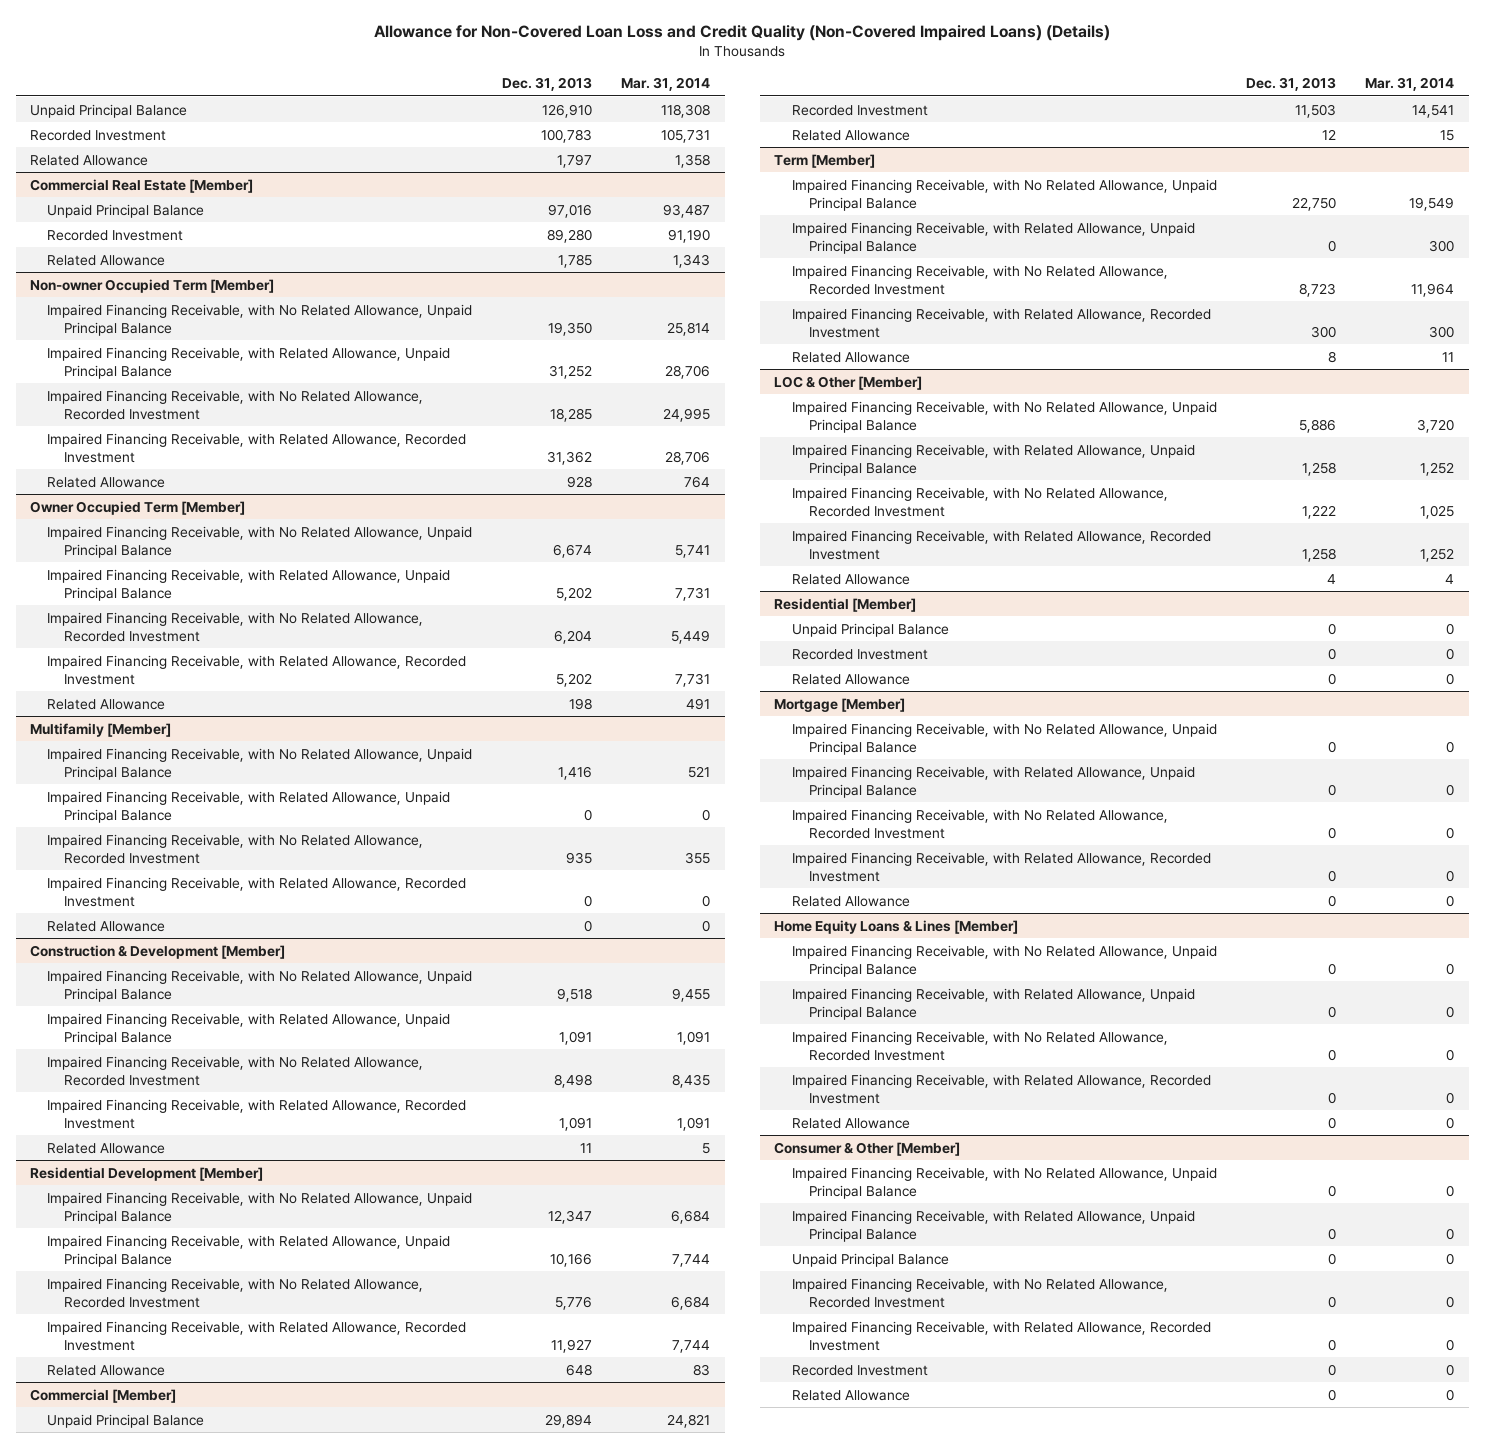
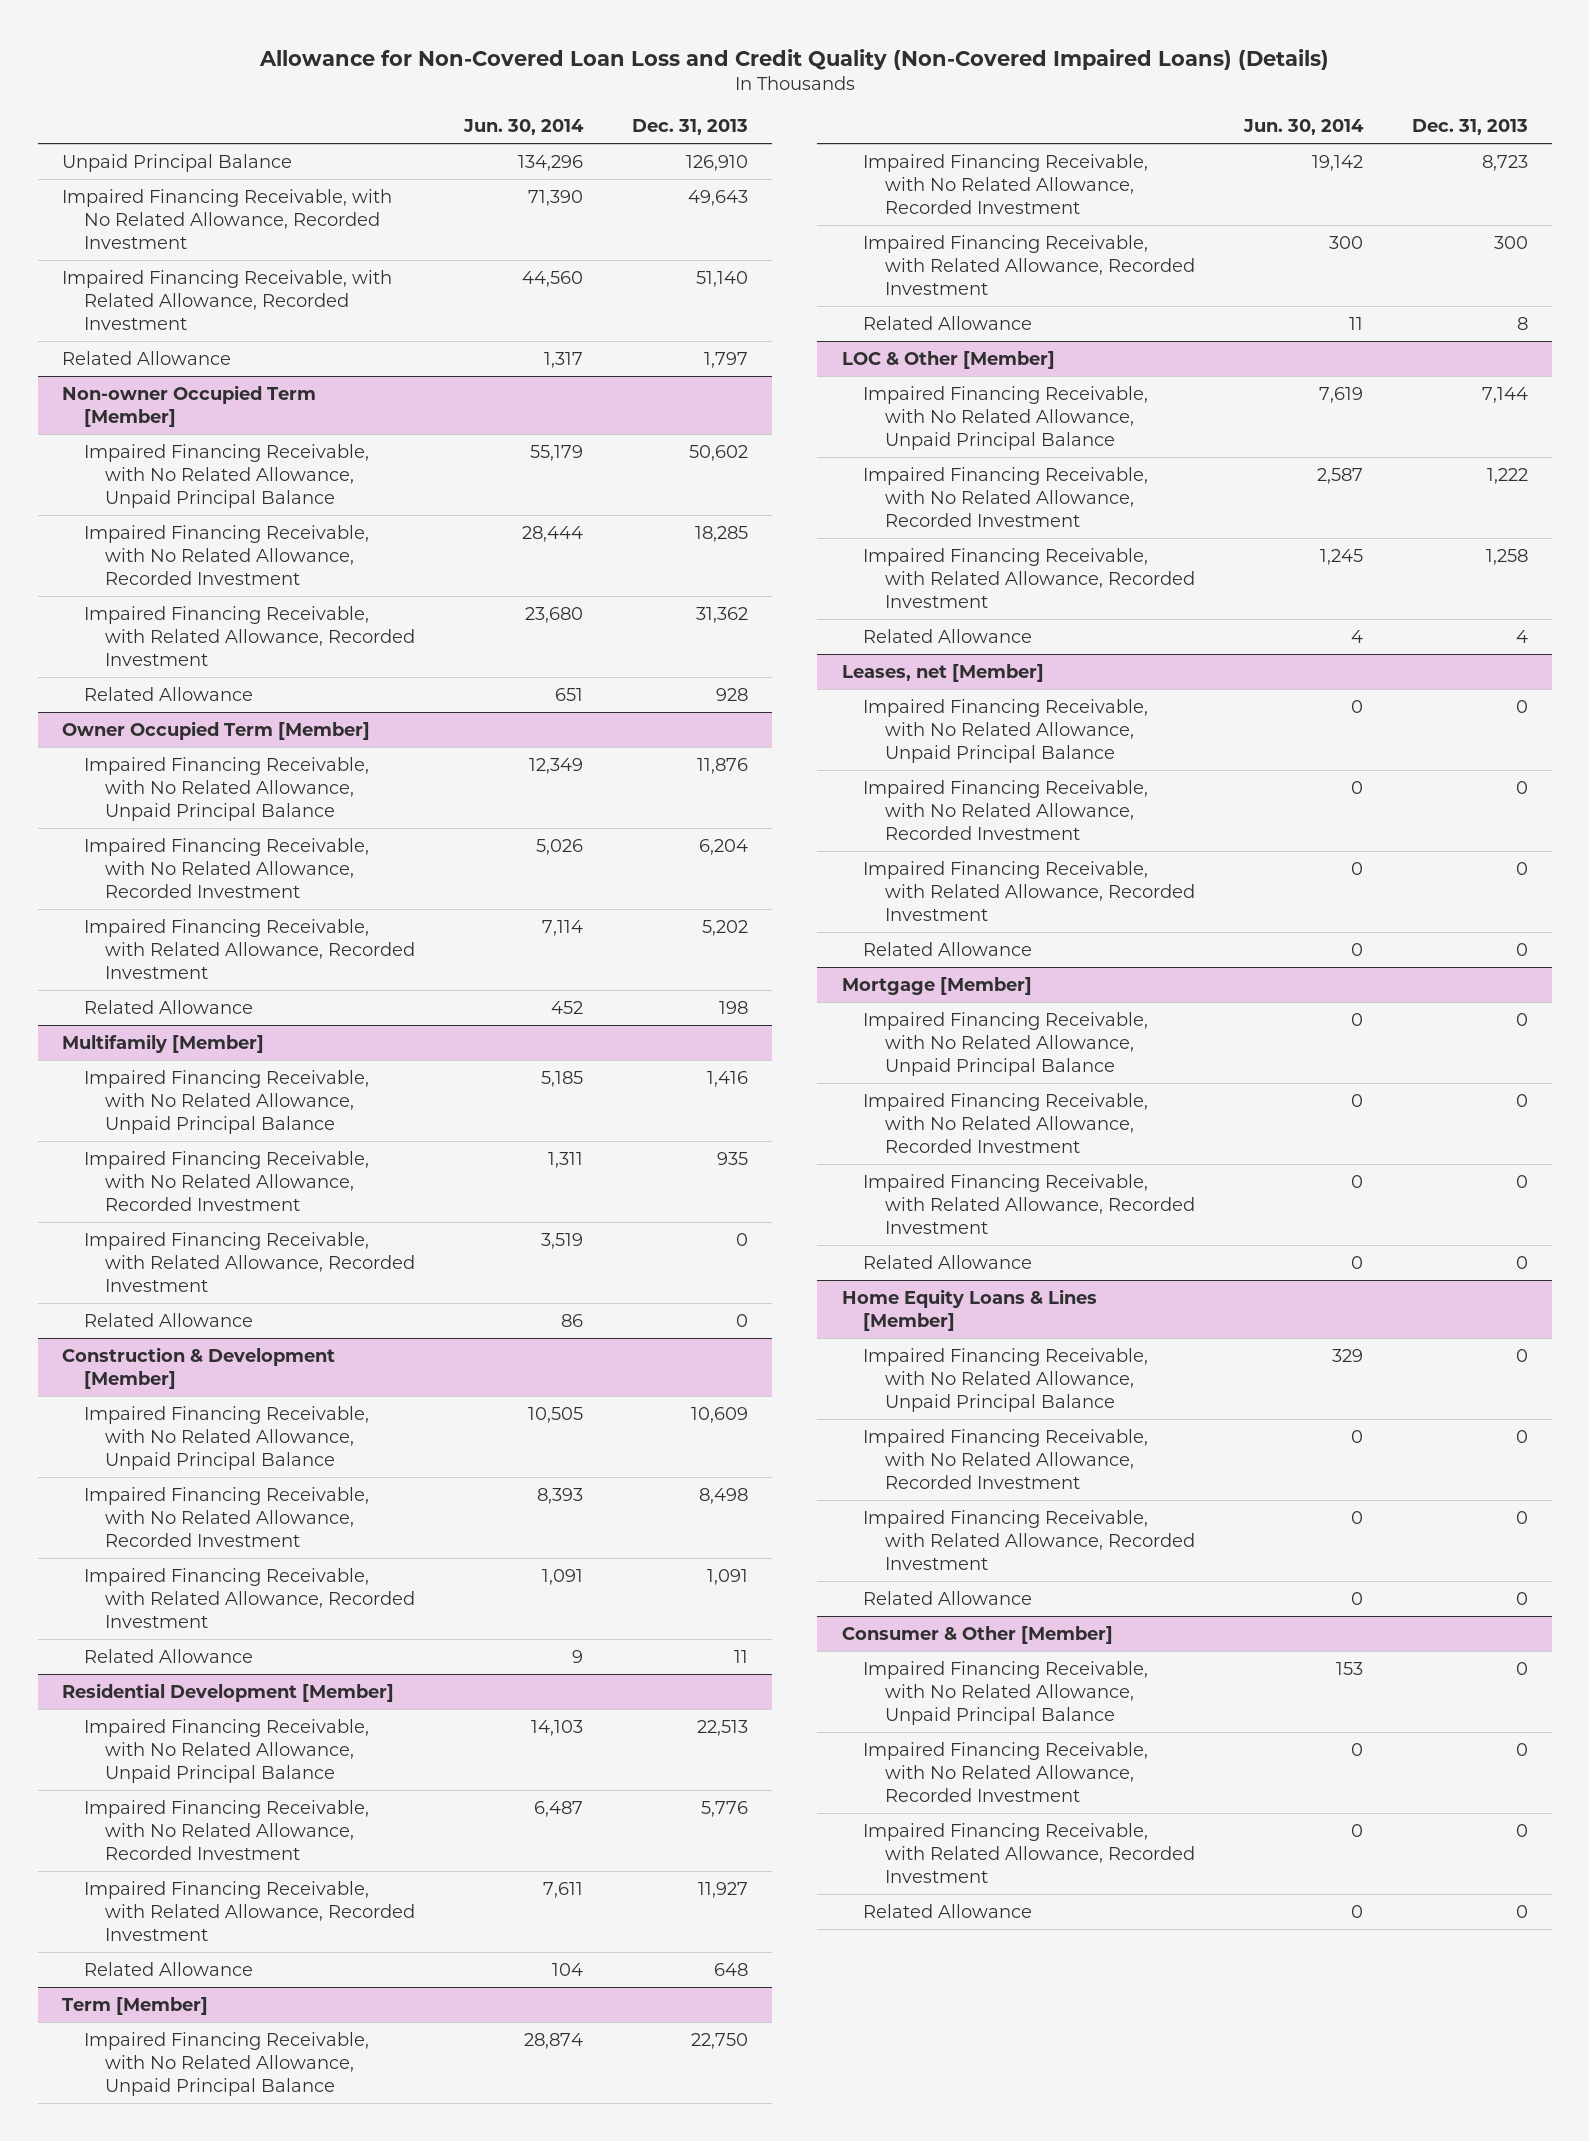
[621,76,711,91] Mar. 31, 2014 -> none
none -> [463,118,585,135] Jun. 30, 2014
[30,129,167,141] Recorded Investment -> none
none -> [61,188,392,249] Impaired Financing Receivable, with No Related Allowance, Recorded Investment
none -> [61,269,392,330] Impaired Financing Receivable, with Related Allowance, Recorded Investment
[30,178,254,193] Commercial Real Estate [Member] -> none
[47,203,205,218] Unpaid Principal Balance -> none
[47,229,184,241] Recorded Investment -> none
[47,254,166,266] Related Allowance -> none
[47,346,451,379] Impaired Financing Receivable, with Related Allowance, Unpaid Principal Balance -> none
[547,321,592,336] 19,350 -> [688,444,748,461] 50,602
[47,568,451,601] Impaired Financing Receivable, with Related Allowance, Unpaid Principal Balance -> none
[552,543,592,558] 6,674 -> [696,757,748,774] 11,876
[47,790,451,823] Impaired Financing Receivable, with Related Allowance, Unpaid Principal Balance -> none
[47,1012,451,1045] Impaired Financing Receivable, with Related Allowance, Unpaid Principal Balance -> none
[556,987,592,1002] 9,518 -> [690,1406,748,1423] 10,609
[47,1234,451,1267] Impaired Financing Receivable, with Related Allowance, Unpaid Principal Balance -> none
[547,1209,592,1224] 12,347 -> [696,1719,748,1736] 22,513
[30,1388,177,1403] Commercial [Member] -> none
[47,1413,205,1428] Unpaid Principal Balance -> none
[791,104,928,116] Recorded Investment -> none
[791,129,910,141] Related Allowance -> none
[791,221,1195,254] Impaired Financing Receivable, with Related Allowance, Unpaid Principal Balance -> none
[791,443,1195,476] Impaired Financing Receivable, with Related Allowance, Unpaid Principal Balance -> none
[1298,418,1336,433] 5,886 -> [1481,386,1528,403] 7,144
[774,597,917,612] Residential [Member] -> none
[791,622,949,637] Unpaid Principal Balance -> none
[791,648,928,660] Recorded Investment -> none
none -> [841,663,1044,682] Leases, net [Member]
none -> [863,698,1149,763] Impaired Financing Receivable, with No Related Allowance, Unpaid Principal Balance
none -> [863,779,1149,840] Impaired Financing Receivable, with No Related Allowance, Recorded Investment
none -> [863,860,1196,921] Impaired Financing Receivable, with Related Allowance, Recorded Investment
[791,765,1195,798] Impaired Financing Receivable, with Related Allowance, Unpaid Principal Balance -> none
[791,987,1195,1020] Impaired Financing Receivable, with Related Allowance, Unpaid Principal Balance -> none
[791,1209,1195,1242] Impaired Financing Receivable, with Related Allowance, Unpaid Principal Balance -> none
[791,1252,949,1267] Unpaid Principal Balance -> none
[791,1364,928,1376] Recorded Investment -> none

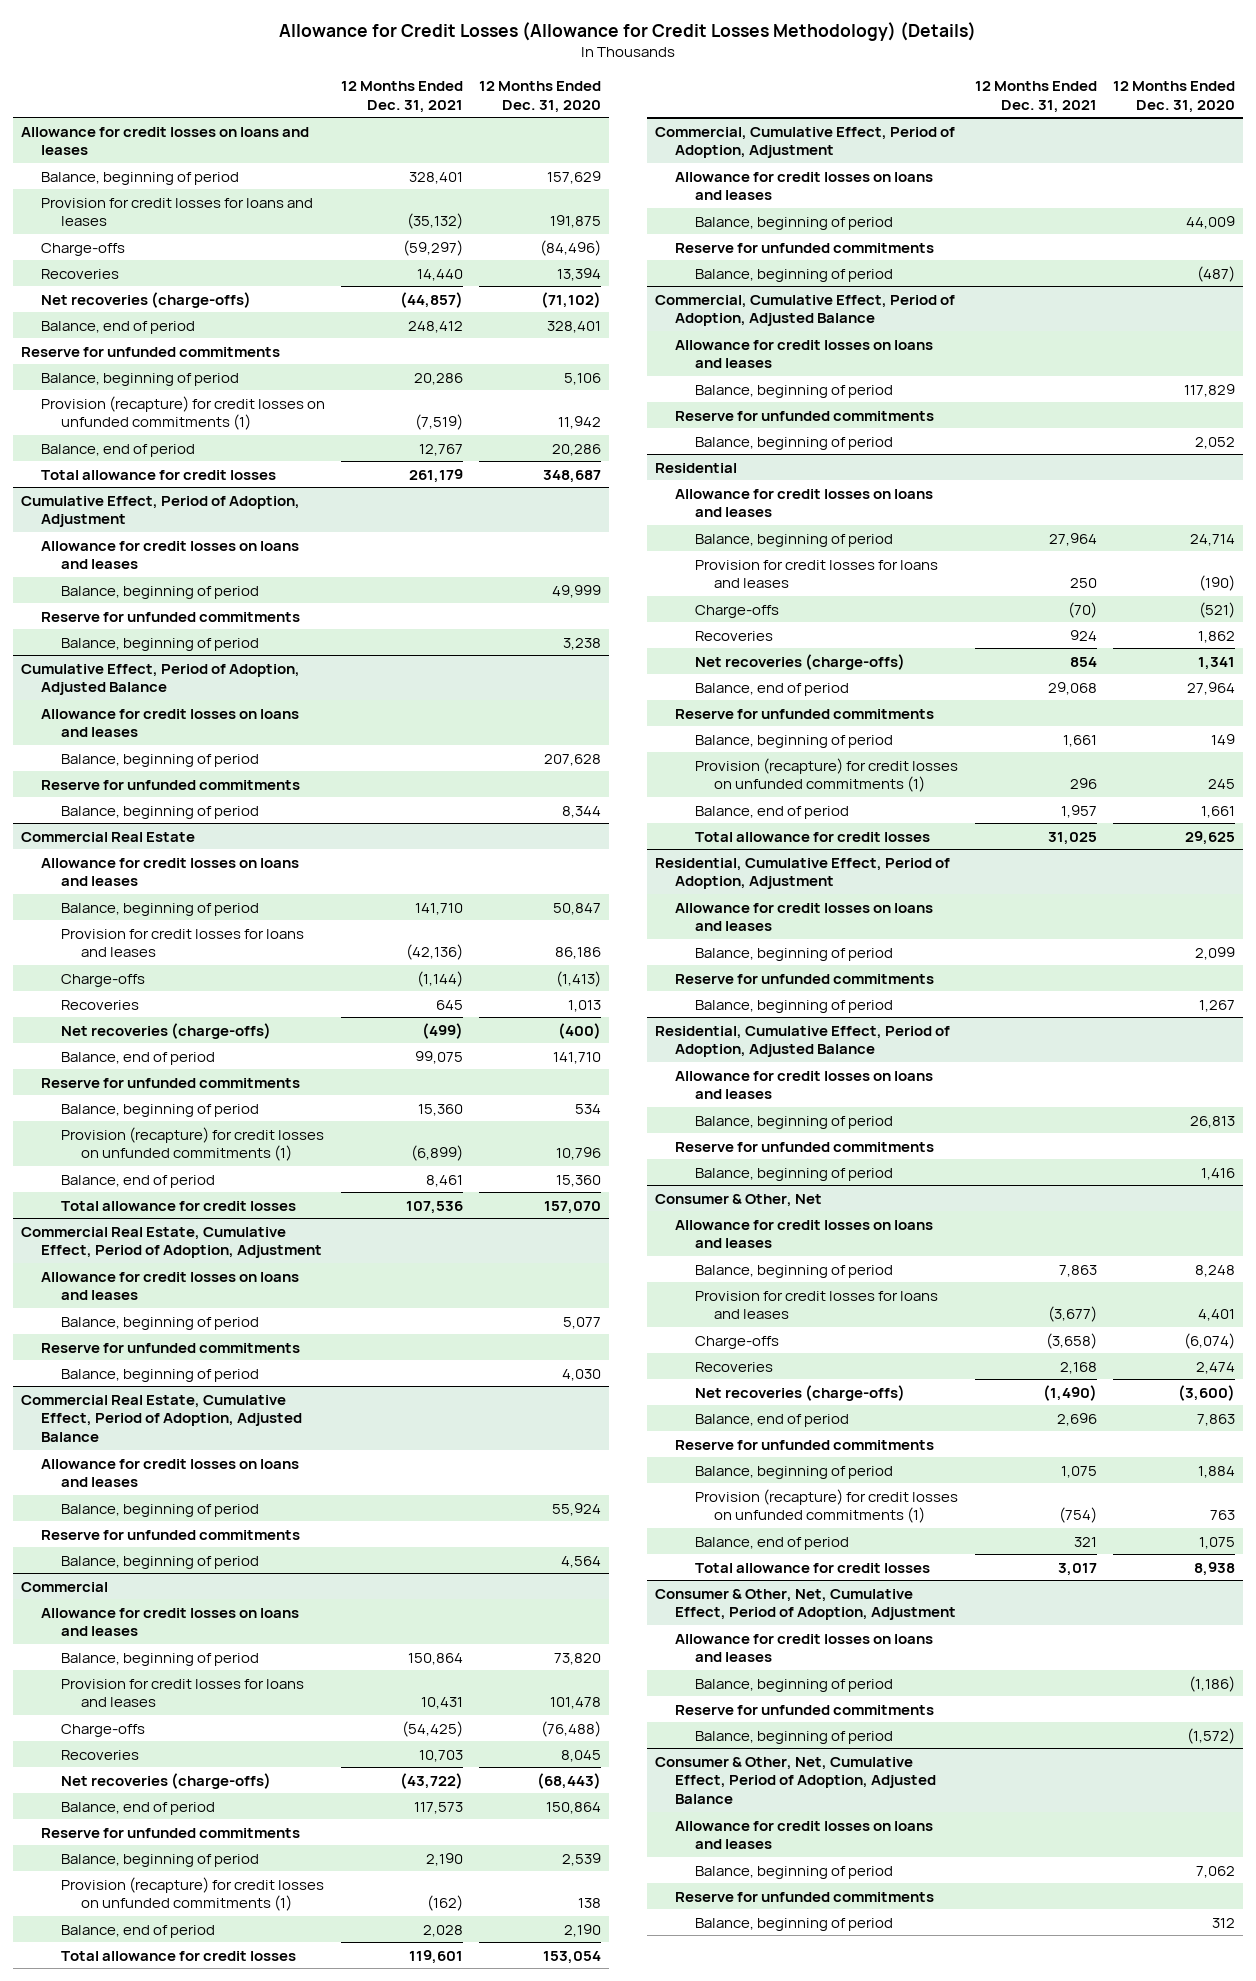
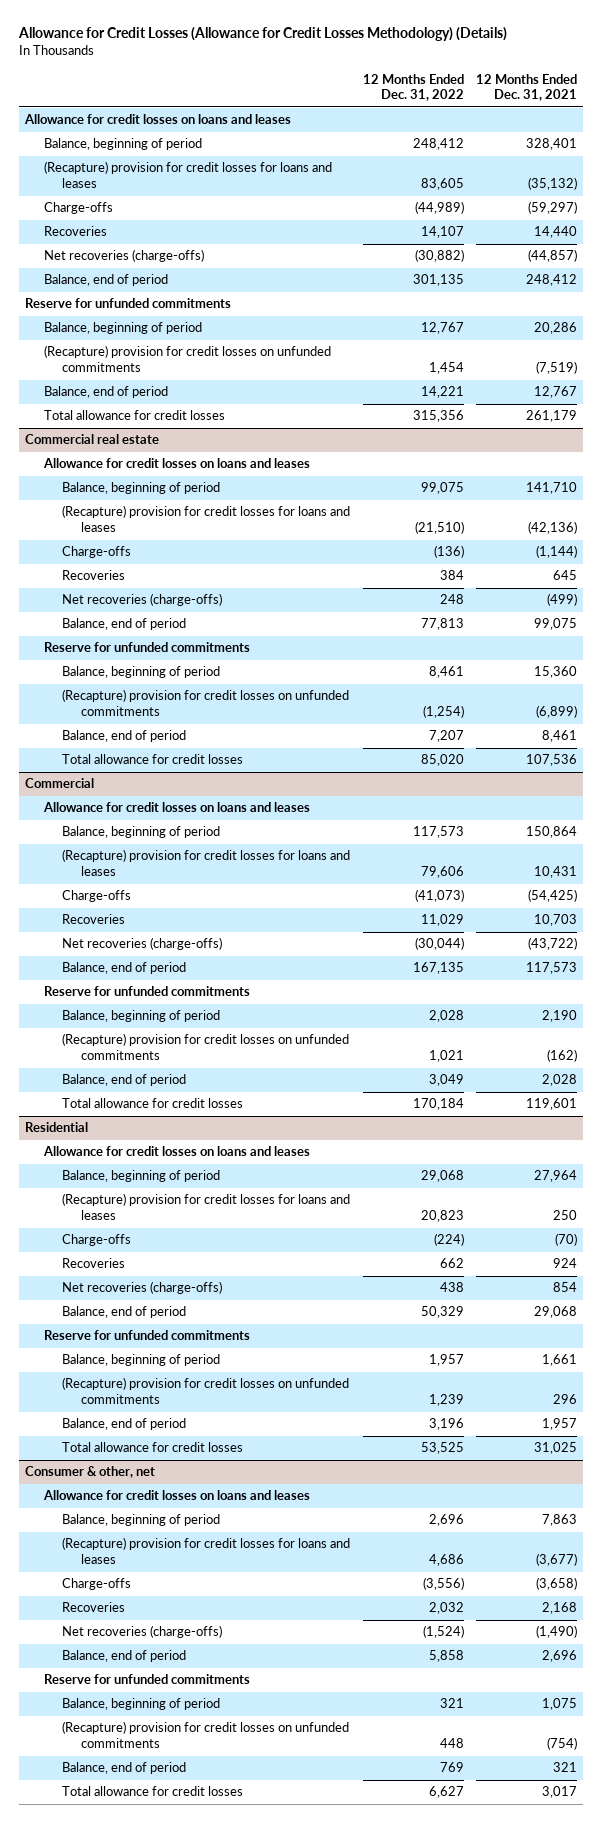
[479,81,602,113] 12 Months Ended Dec. 31, 2020 -> none
none -> [362,73,464,102] 12 Months Ended Dec. 31, 2022
[41,197,314,227] Provision for credit losses for loans and leases -> [43,161,332,189] (Recapture) provision for credit losses for loans and leases
[41,395,326,431] Provision (recapture) for credit losses on unfunded commitments (1) -> [43,345,331,373] (Recapture) provision for credit losses on unfunded commitments
[21,495,301,528] Cumulative Effect, Period of Adoption, Adjustment -> none
[41,540,300,570] Allowance for credit losses on loans and leases -> none
[60,585,259,599] Balance, beginning of period -> none
[41,611,301,622] Reserve for unfunded commitments -> none
[60,637,259,651] Balance, beginning of period -> none
[21,663,301,696] Cumulative Effect, Period of Adoption, Adjusted Balance -> none
[41,708,300,738] Allowance for credit losses on loans and leases -> none
[60,753,259,767] Balance, beginning of period -> none
[41,779,301,790] Reserve for unfunded commitments -> none
[60,805,259,819] Balance, beginning of period -> none
[21,831,196,842] Commercial Real Estate -> [25,434,160,445] Commercial real estate
[60,928,304,958] Provision for credit losses for loans and leases -> [62,505,351,533] (Recapture) provision for credit losses for loans and leases
[60,1126,324,1162] Provision (recapture) for credit losses on unfunded commitments (1) -> [62,689,350,717] (Recapture) provision for credit losses on unfunded commitments
[21,1226,323,1259] Commercial Real Estate, Cumulative Effect, Period of Adoption, Adjustment -> none
[41,1271,300,1301] Allowance for credit losses on loans and leases -> none
[60,1316,259,1330] Balance, beginning of period -> none
[41,1342,301,1353] Reserve for unfunded commitments -> none
[60,1368,259,1382] Balance, beginning of period -> none
[21,1394,303,1443] Commercial Real Estate, Cumulative Effect, Period of Adoption, Adjusted Balance -> none
[41,1458,300,1488] Allowance for credit losses on loans and leases -> none
[60,1503,259,1517] Balance, beginning of period -> none
[41,1529,301,1540] Reserve for unfunded commitments -> none
[60,1555,259,1569] Balance, beginning of period -> none
[60,1678,304,1708] Provision for credit losses for loans and leases -> [62,849,351,877] (Recapture) provision for credit losses for loans and leases
[60,1876,324,1912] Provision (recapture) for credit losses on unfunded commitments (1) -> [62,1033,350,1061] (Recapture) provision for credit losses on unfunded commitments
[655,126,956,159] Commercial, Cumulative Effect, Period of Adoption, Adjustment -> none
[674,171,933,201] Allowance for credit losses on loans and leases -> none
[694,216,893,230] Balance, beginning of period -> none
[674,242,934,253] Reserve for unfunded commitments -> none
[694,268,893,282] Balance, beginning of period -> none
[655,294,956,327] Commercial, Cumulative Effect, Period of Adoption, Adjusted Balance -> none
[674,339,933,369] Allowance for credit losses on loans and leases -> none
[694,384,893,398] Balance, beginning of period -> none
[674,410,934,421] Reserve for unfunded commitments -> none
[694,436,893,450] Balance, beginning of period -> none
[694,559,938,589] Provision for credit losses for loans and leases -> [62,1193,351,1221] (Recapture) provision for credit losses for loans and leases
[694,757,958,793] Provision (recapture) for credit losses on unfunded commitments (1) -> [62,1377,350,1405] (Recapture) provision for credit losses on unfunded commitments
[655,857,951,890] Residential, Cumulative Effect, Period of Adoption, Adjustment -> none
[674,902,933,932] Allowance for credit losses on loans and leases -> none
[694,947,893,961] Balance, beginning of period -> none
[674,973,934,984] Reserve for unfunded commitments -> none
[694,999,893,1013] Balance, beginning of period -> none
[655,1025,951,1058] Residential, Cumulative Effect, Period of Adoption, Adjusted Balance -> none
[674,1070,933,1100] Allowance for credit losses on loans and leases -> none
[694,1115,893,1129] Balance, beginning of period -> none
[674,1141,934,1152] Reserve for unfunded commitments -> none
[694,1167,893,1181] Balance, beginning of period -> none
[655,1193,823,1207] Consumer & Other, Net -> [25,1466,156,1479] Consumer & other, net
[694,1290,938,1320] Provision for credit losses for loans and leases -> [62,1537,351,1565] (Recapture) provision for credit losses for loans and leases
[694,1488,958,1524] Provision (recapture) for credit losses on unfunded commitments (1) -> [62,1721,350,1749] (Recapture) provision for credit losses on unfunded commitments
[655,1588,956,1621] Consumer & Other, Net, Cumulative Effect, Period of Adoption, Adjustment -> none
[674,1633,933,1663] Allowance for credit losses on loans and leases -> none
[694,1678,893,1692] Balance, beginning of period -> none
[674,1704,934,1715] Reserve for unfunded commitments -> none
[694,1730,893,1744] Balance, beginning of period -> none
[655,1756,936,1805] Consumer & Other, Net, Cumulative Effect, Period of Adoption, Adjusted Balance -> none
[674,1820,933,1850] Allowance for credit losses on loans and leases -> none
[694,1865,893,1879] Balance, beginning of period -> none
[674,1891,934,1902] Reserve for unfunded commitments -> none
[694,1917,893,1931] Balance, beginning of period -> none

